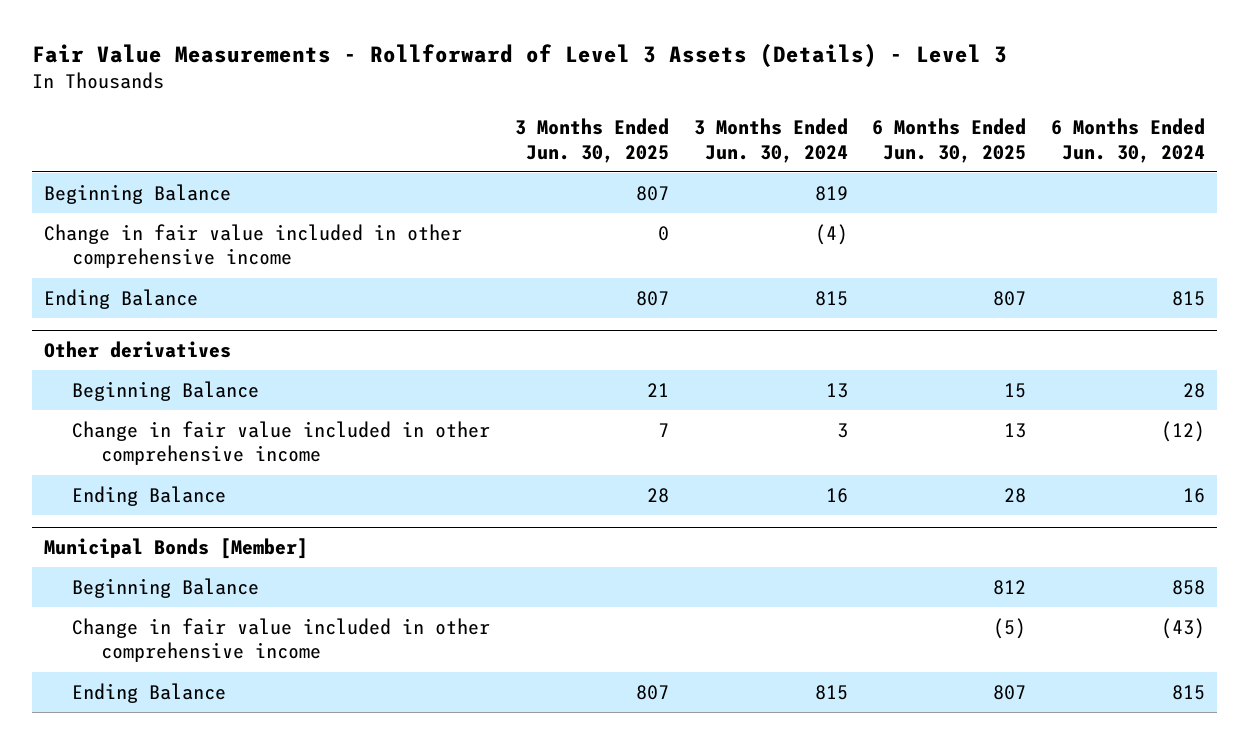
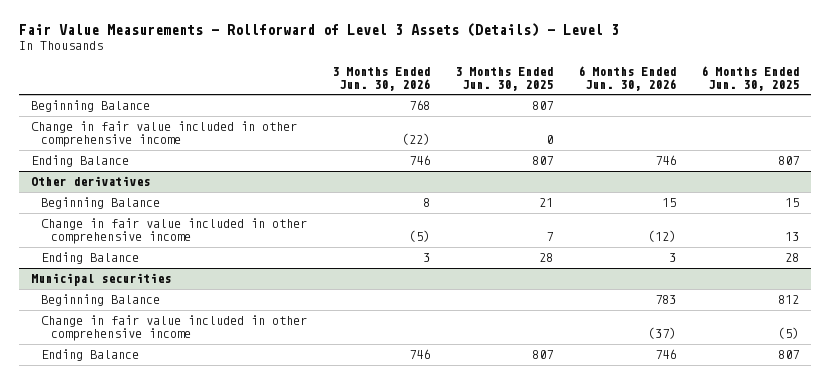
[693,117,848,163] 3 Months Ended Jun. 30, 2024 -> none
[1050,117,1205,163] 6 Months Ended Jun. 30, 2024 -> none
none -> [332,66,431,91] 3 Months Ended Jun. 30, 2026
none -> [577,65,676,91] 6 Months Ended Jun. 30, 2026
[44,538,309,560] Municipal Bonds [Member] -> [31,273,172,287] Municipal securities

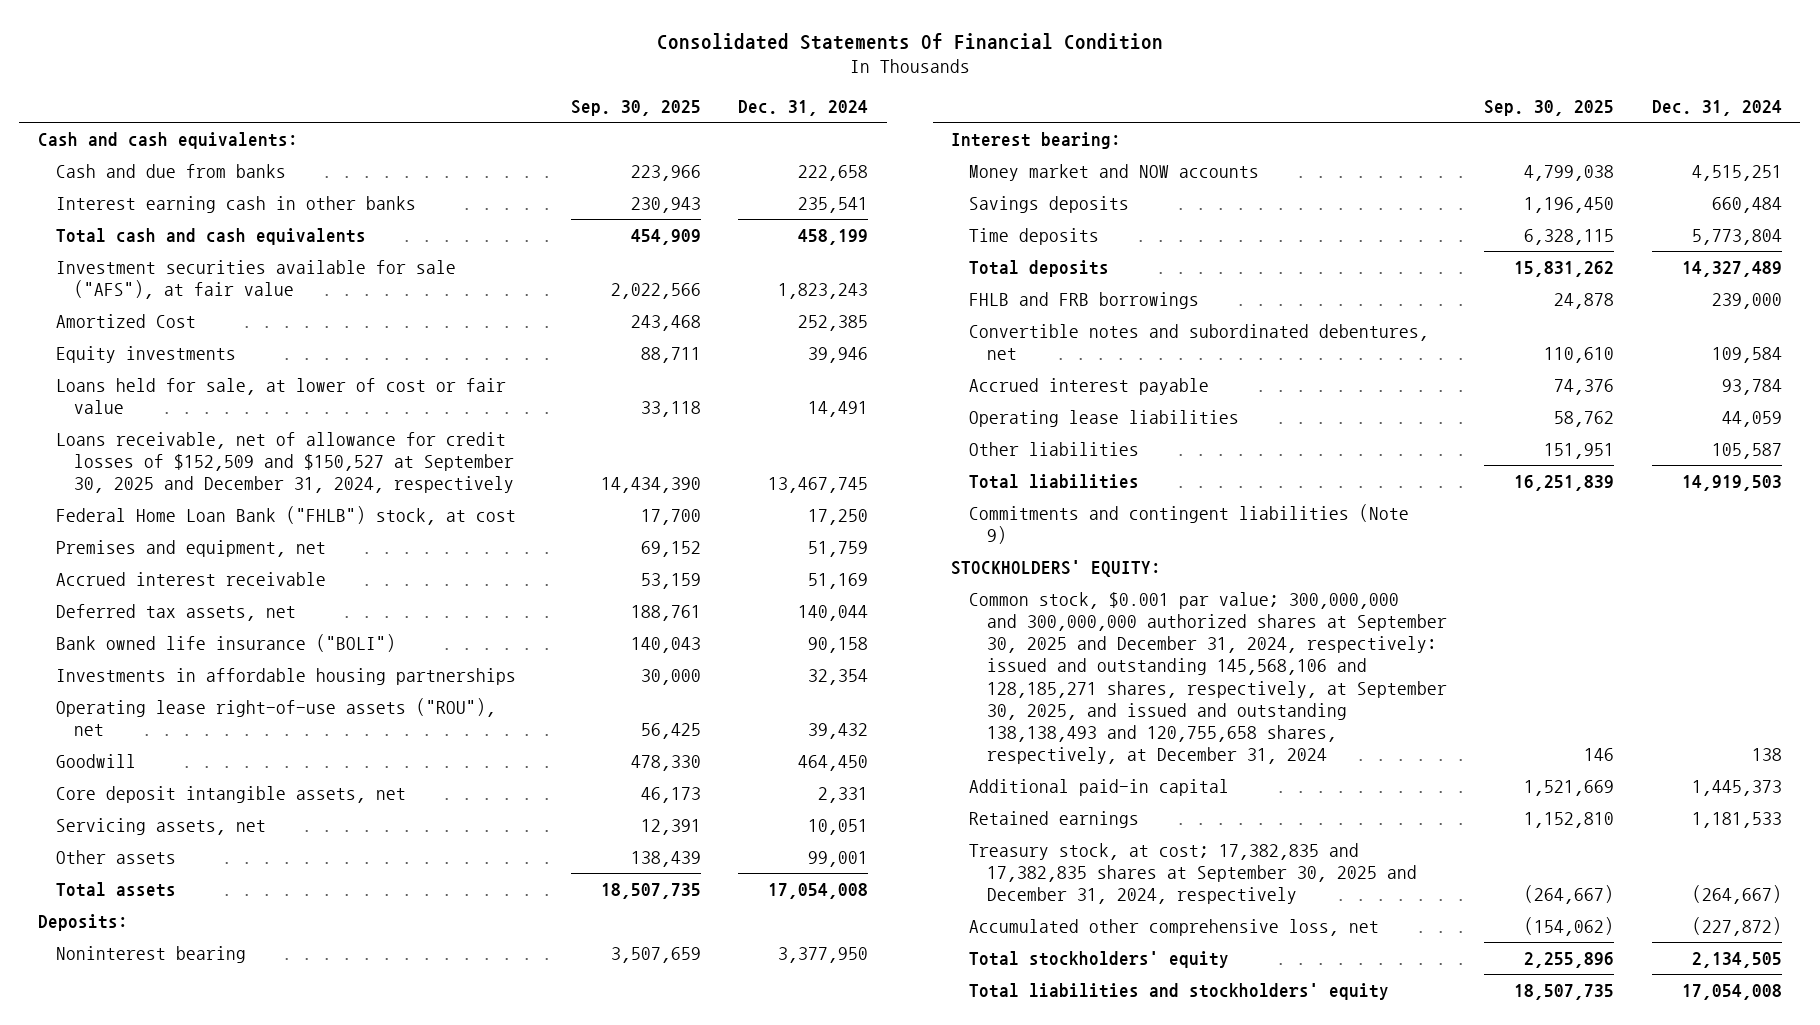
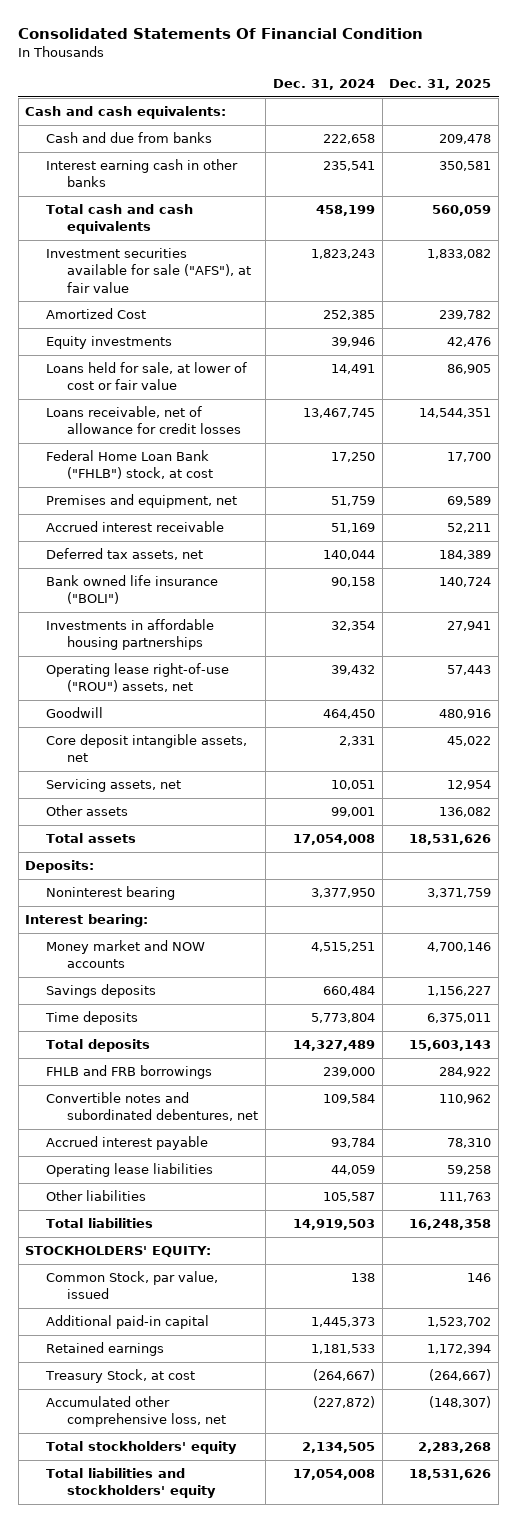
[571,100,702,117] Sep. 30, 2025 -> none
none -> [389,79,492,91] Dec. 31, 2025
[55,431,514,494] Loans receivable, net of allowance for credit losses of $152,509 and $150,527 at September 30, 2025 and December 31, 2024, respectively -> [46,406,242,435] Loans receivable, net of allowance for credit losses
[55,697,496,736] Operating lease right-of-use assets ("ROU"), net -> [46,663,230,693] Operating lease right-of-use ("ROU") assets, net
[969,503,1410,544] Commitments and contingent liabilities (Note 9) -> none
[969,591,1448,765] Common stock, $0.001 par value; 300,000,000 and 300,000,000 authorized shares at September 30, 2025 and December 31, 2024, respectively: issued and outstanding 145,568,106 and 128,185,271 shares, respectively, at September 30, 2025, and issued and outstanding 138,138,493 and 120,755,658 shares, respectively, at December 31, 2024 -> [46,1271,219,1300] Common Stock, par value, issued
[969,842,1418,905] Treasury stock, at cost; 17,382,835 and 17,382,835 shares at September 30, 2025 and December 31, 2024, respectively -> [45,1369,196,1384] Treasury Stock, at cost

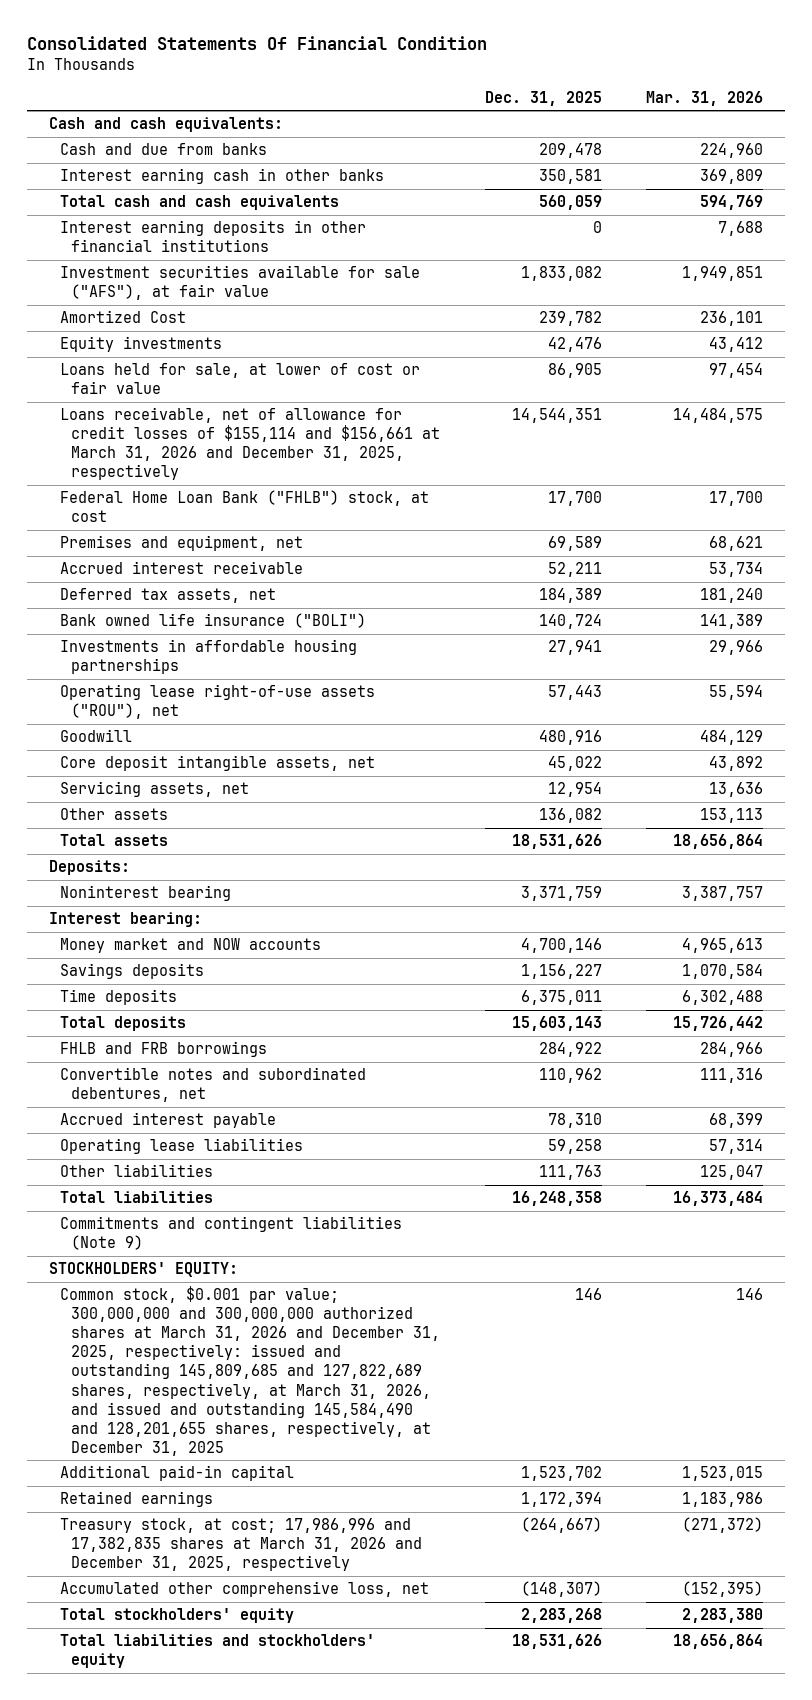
[272,79,375,91] Dec. 31, 2024 -> none
none -> [645,90,763,106] Mar. 31, 2026
none -> [60,220,367,253] Interest earning deposits in other financial institutions
[46,406,242,435] Loans receivable, net of allowance for credit losses -> [60,407,441,481] Loans receivable, net of allowance for credit losses of $155,114 and $156,661 at March 31, 2026 and December 31, 2025, respectively
[46,663,230,693] Operating lease right-of-use ("ROU") assets, net -> [60,684,376,720] Operating lease right-of-use assets ("ROU"), net
none -> [60,1216,403,1251] Commitments and contingent liabilities (Note 9)
[46,1271,219,1300] Common Stock, par value, issued -> [60,1286,441,1456] Common stock, $0.001 par value; 300,000,000 and 300,000,000 authorized shares at March 31, 2026 and December 31, 2025, respectively: issued and outstanding 145,809,685 and 127,822,689 shares, respectively, at March 31, 2026, and issued and outstanding 145,584,490 and 128,201,655 shares, respectively, at December 31, 2025
[45,1369,196,1384] Treasury Stock, at cost -> [60,1518,423,1572] Treasury stock, at cost; 17,986,996 and 17,382,835 shares at March 31, 2026 and December 31, 2025, respectively

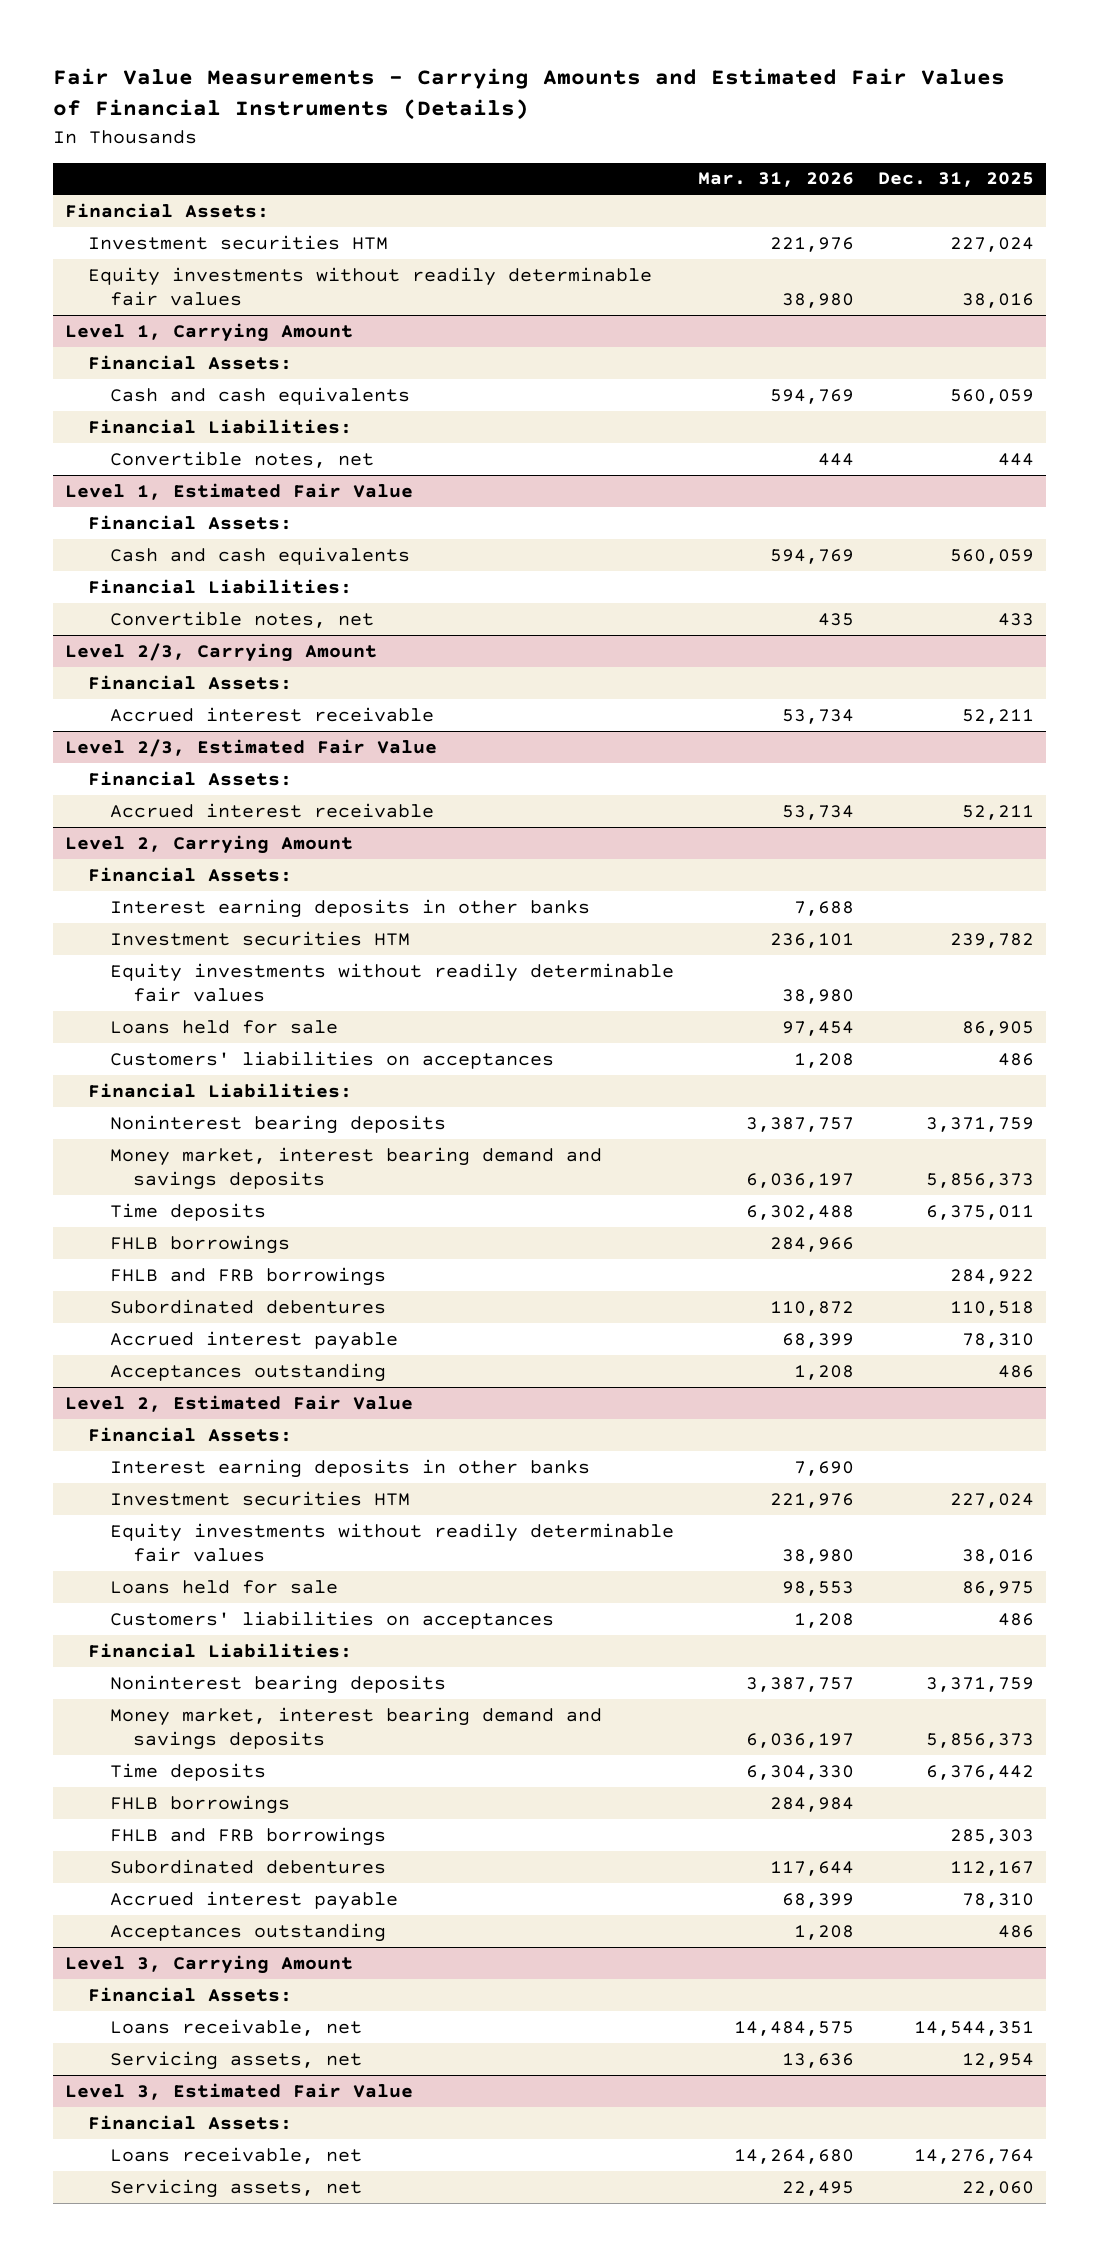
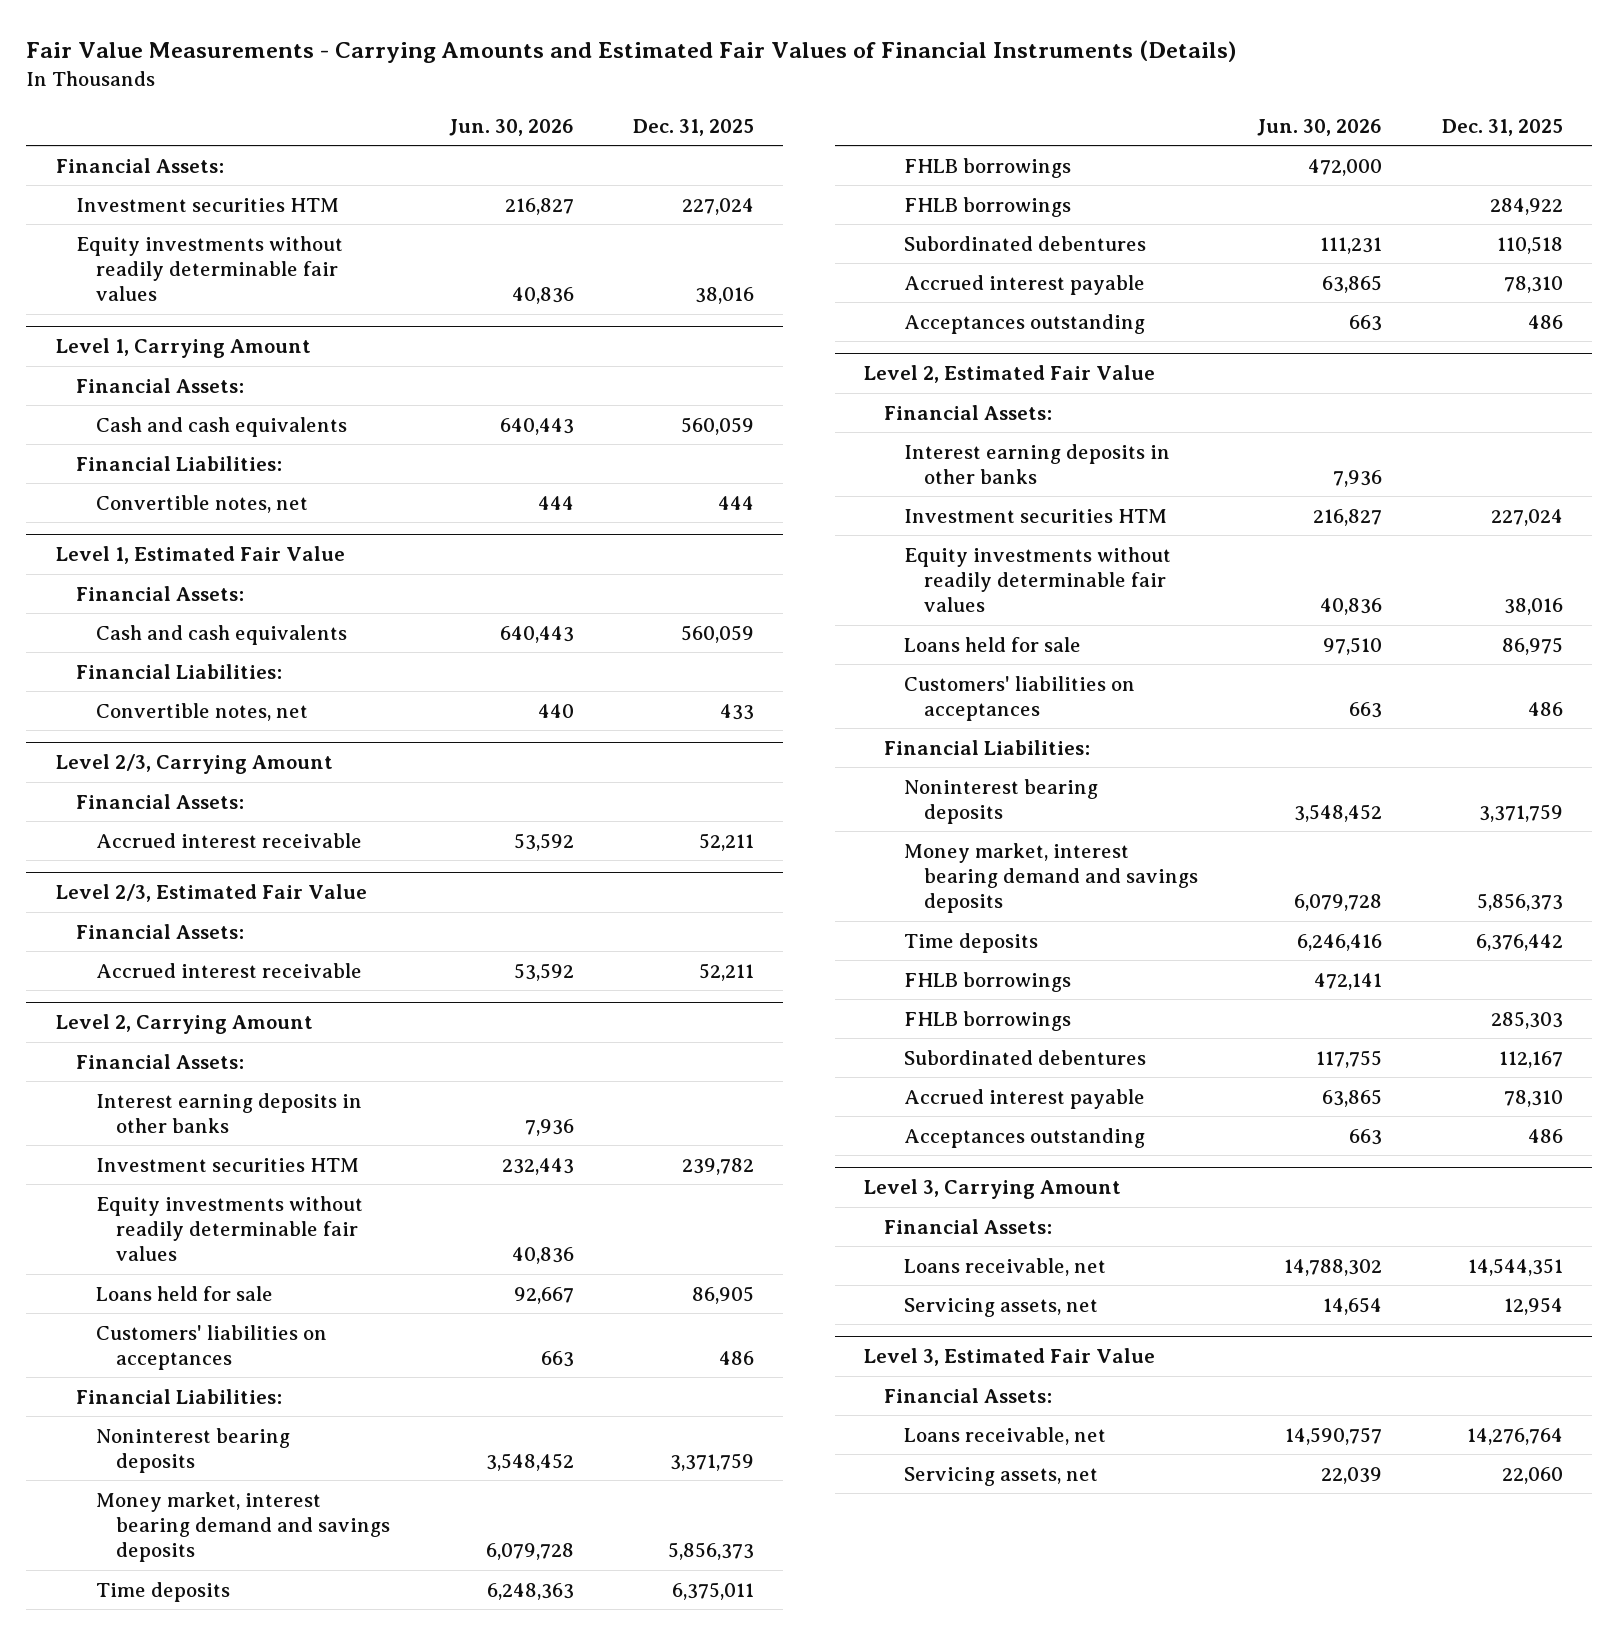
[697,172,854,188] Mar. 31, 2026 -> none
none -> [448,119,574,137] Jun. 30, 2026
[110,1266,387,1286] FHLB and FRB borrowings -> [904,196,1072,217] FHLB borrowings
[110,1826,387,1846] FHLB and FRB borrowings -> [904,1010,1072,1031] FHLB borrowings

